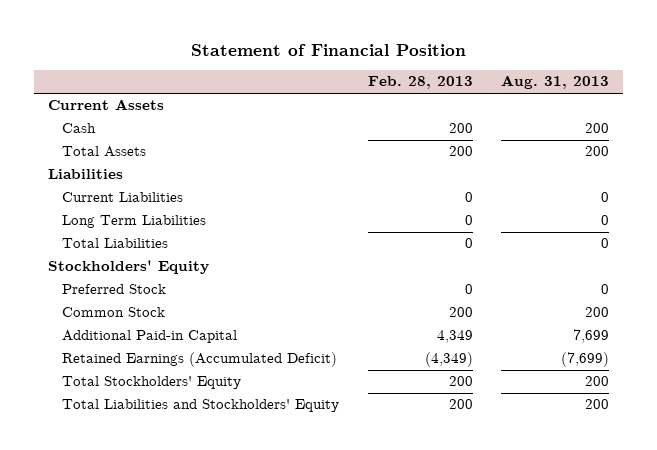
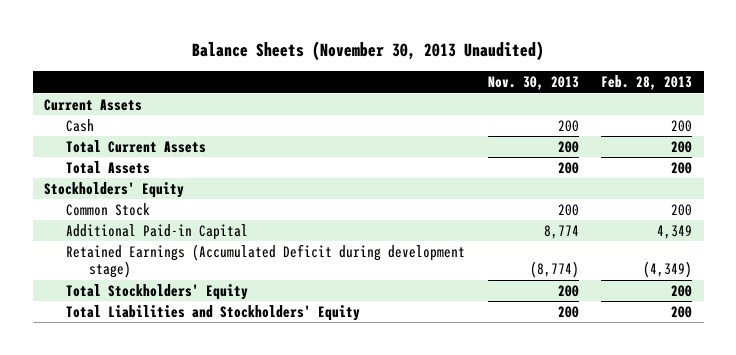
[190,43,466,56] Statement of Financial Position -> [192,41,545,62] Balance Sheets (November 30, 2013 Unaudited)
[501,75,610,90] Aug. 31, 2013 -> none
none -> [487,76,579,91] Nov. 30, 2013
none -> [66,140,207,154] Total Current Assets
[47,169,123,180] Liabilities -> none
[61,192,183,203] Current Liabilities -> none
[61,215,206,229] Long Term Liabilities -> none
[61,238,168,249] Total Liabilities -> none
[61,284,166,295] Preferred Stock -> none
[61,352,337,368] Retained Earnings (Accumulated Deficit) -> [66,244,466,279] Retained Earnings (Accumulated Deficit during development stage)

